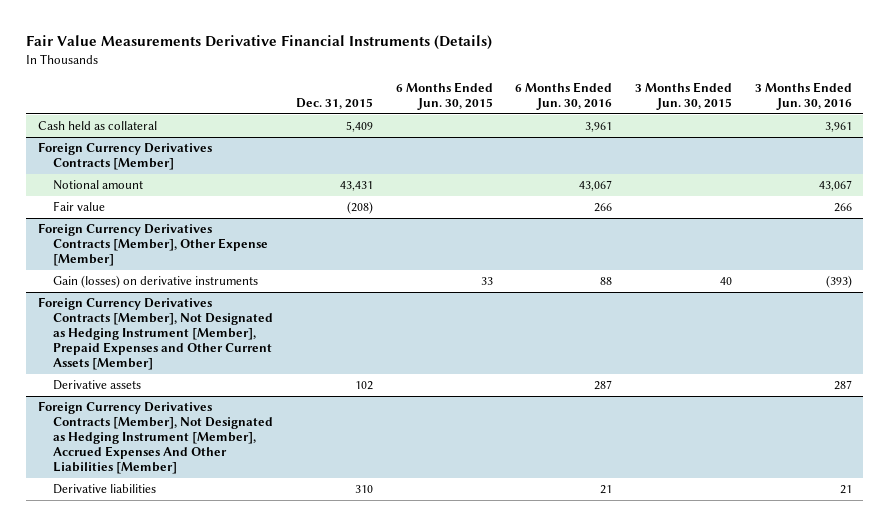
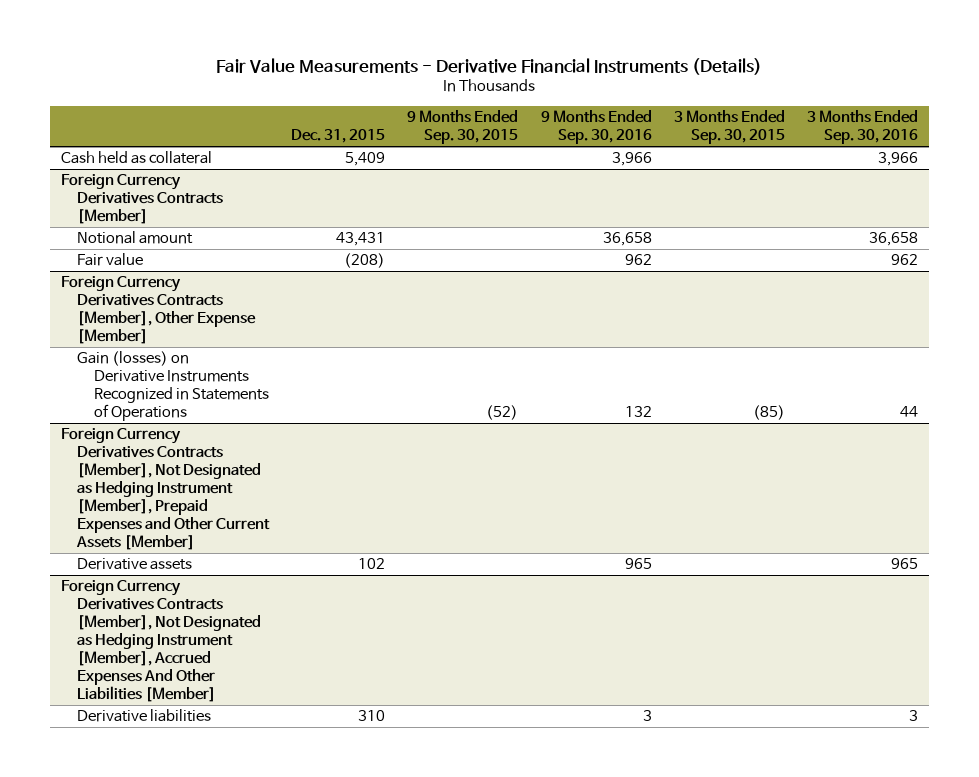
[26,35,493,51] Fair Value Measurements Derivative Financial Instruments (Details) -> [216,57,763,75] Fair Value Measurements - Derivative Financial Instruments (Details)
[395,82,493,111] 6 Months Ended Jun. 30, 2015 -> none
[515,82,613,111] 6 Months Ended Jun. 30, 2016 -> none
[635,82,733,111] 3 Months Ended Jun. 30, 2015 -> none
[754,82,852,111] 3 Months Ended Jun. 30, 2016 -> none
none -> [407,110,519,145] 9 Months Ended Sep. 30, 2015
none -> [540,110,652,145] 9 Months Ended Sep. 30, 2016
none -> [673,110,785,145] 3 Months Ended Sep. 30, 2015
none -> [806,110,918,145] 3 Months Ended Sep. 30, 2016
[53,275,259,289] Gain (losses) on derivative instruments -> [77,351,269,422] Gain (losses) on Derivative Instruments Recognized in Statements of Operations

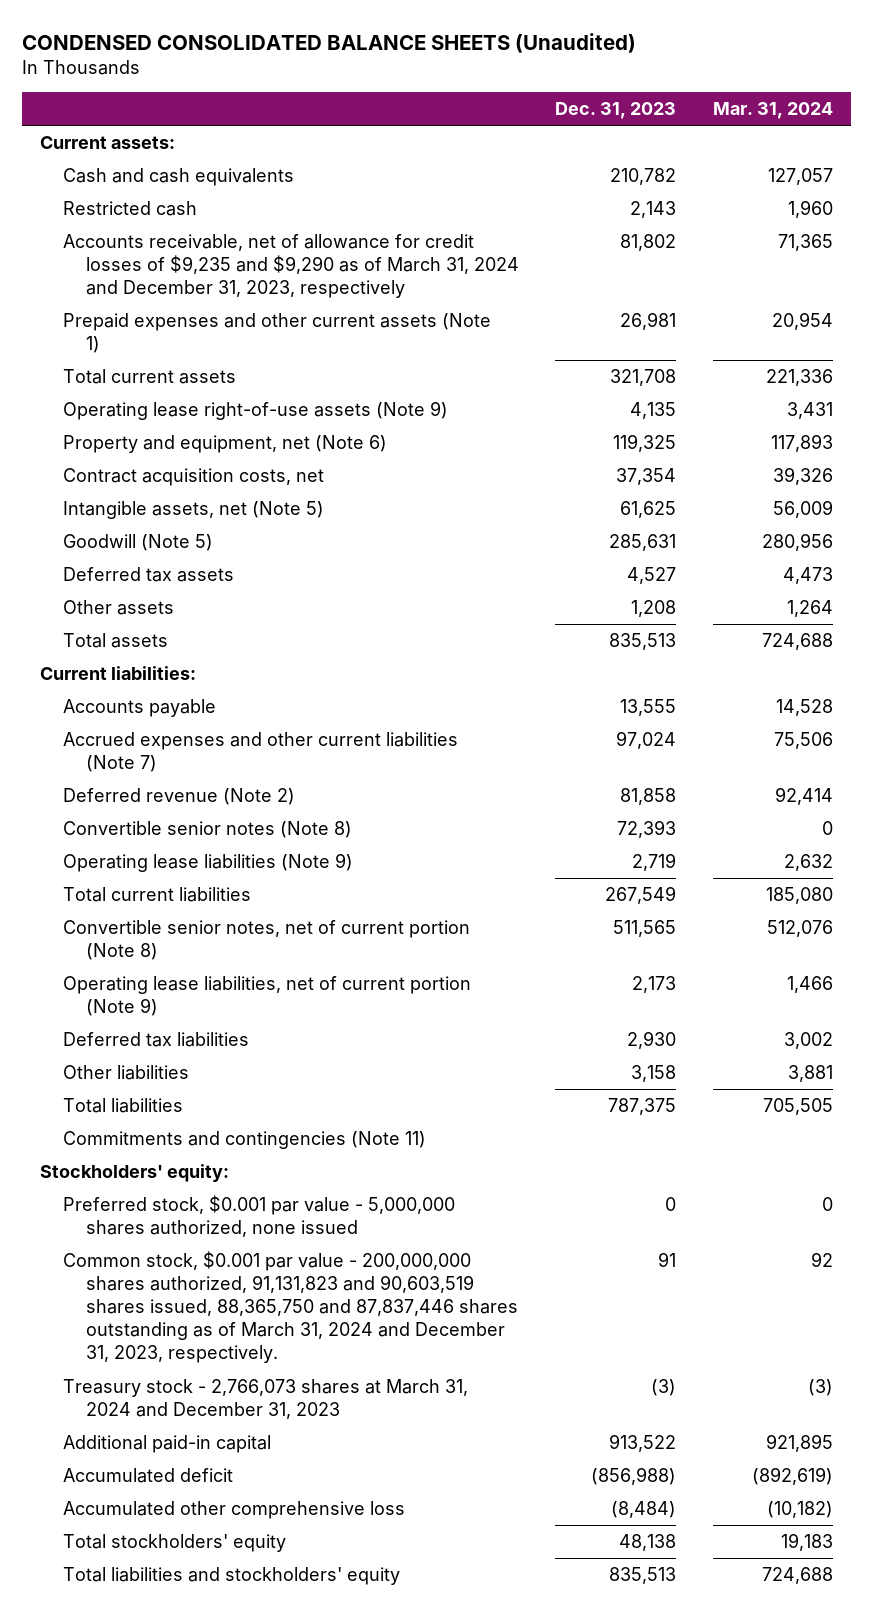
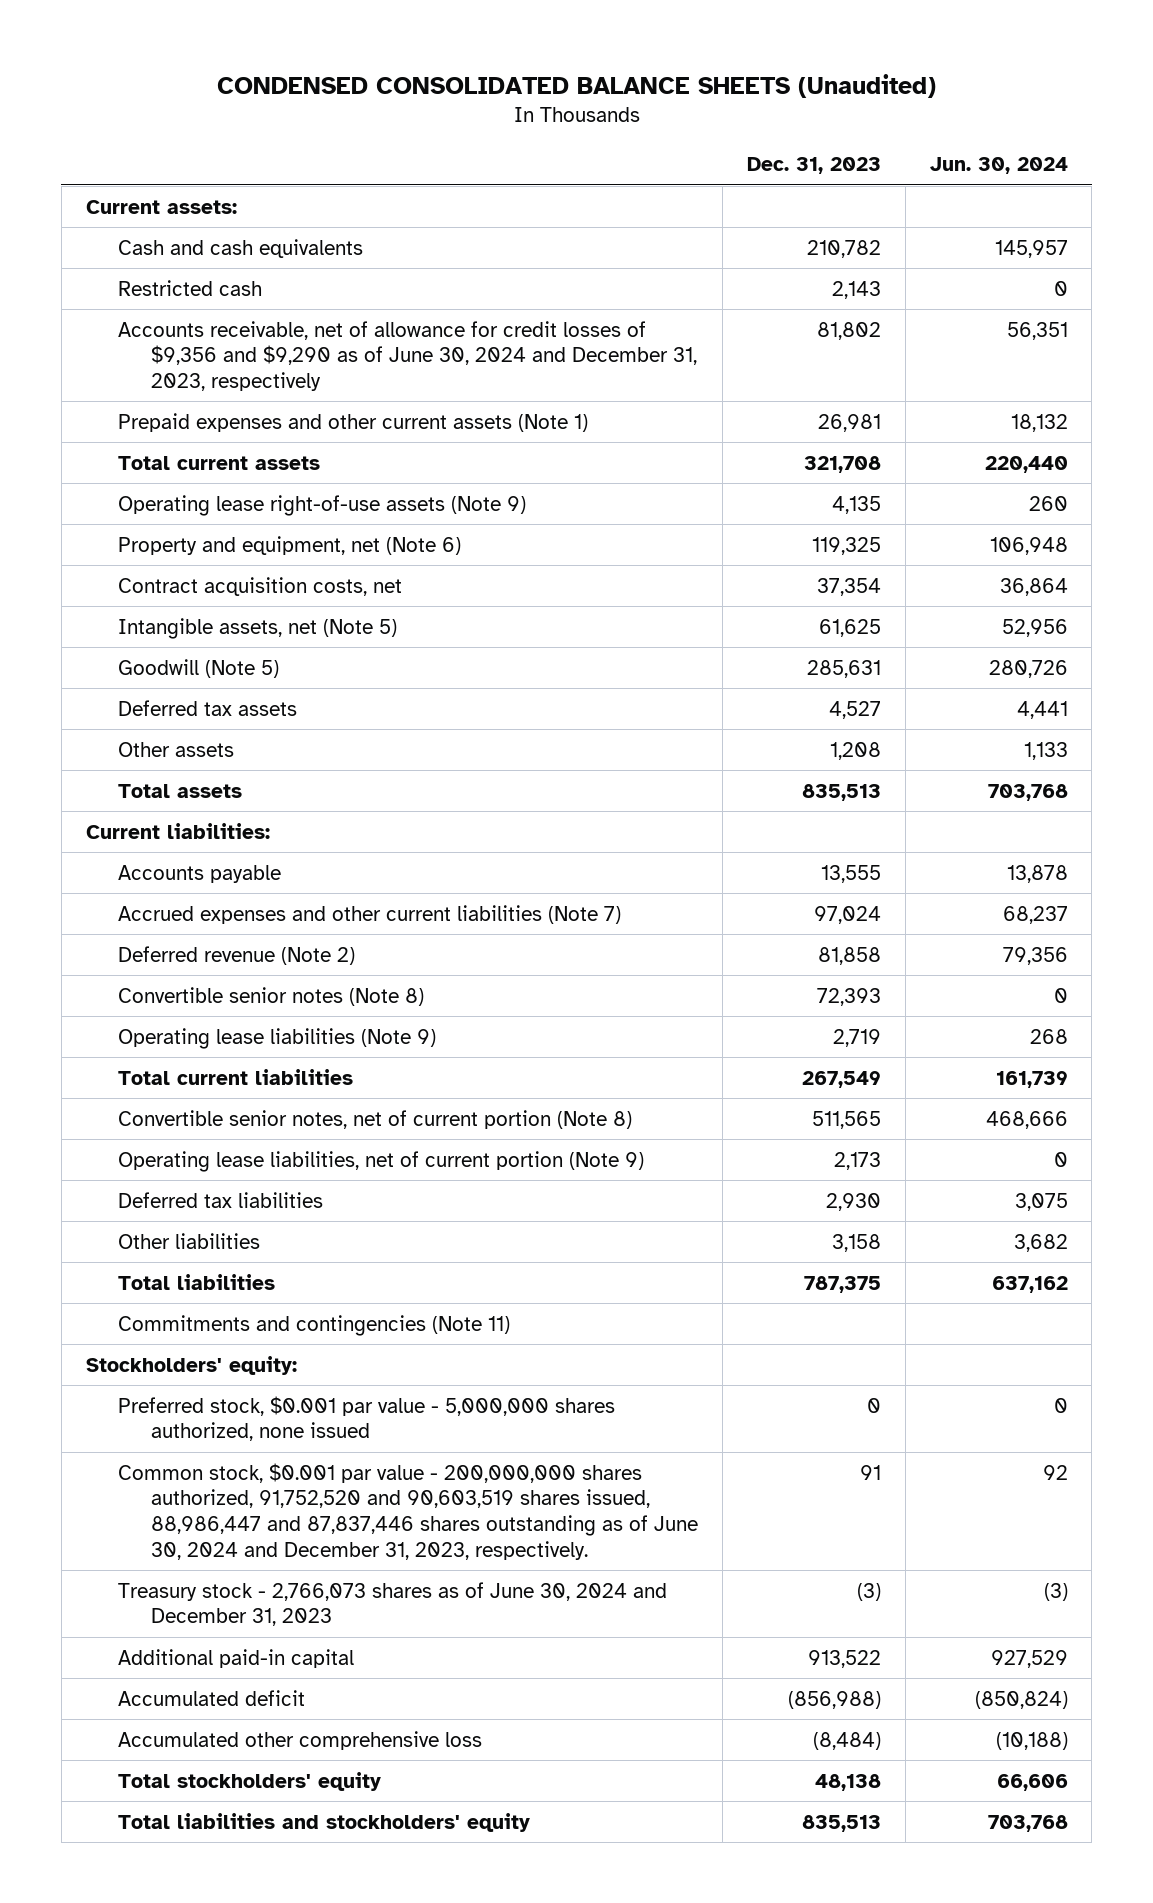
[712,102,833,120] Mar. 31, 2024 -> none
none -> [929,157,1068,175] Jun. 30, 2024
[63,234,520,299] Accounts receivable, net of allowance for credit losses of $9,235 and $9,290 as of March 31, 2024 and December 31, 2023, respectively -> [118,320,697,391] Accounts receivable, net of allowance for credit losses of $9,356 and $9,290 as of June 30, 2024 and December 31, 2023, respectively
[63,1251,519,1364] Common stock, $0.001 par value - 200,000,000 shares authorized, 91,131,823 and 90,603,519 shares issued, 88,365,750 and 87,837,446 shares outstanding as of March 31, 2024 and December 31, 2023, respectively. -> [118,1462,698,1560] Common stock, $0.001 par value - 200,000,000 shares authorized, 91,752,520 and 90,603,519 shares issued, 88,986,447 and 87,837,446 shares outstanding as of June 30, 2024 and December 31, 2023, respectively.
[63,1379,469,1420] Treasury stock - 2,766,073 shares at March 31, 2024 and December 31, 2023 -> [118,1581,668,1627] Treasury stock - 2,766,073 shares as of June 30, 2024 and December 31, 2023

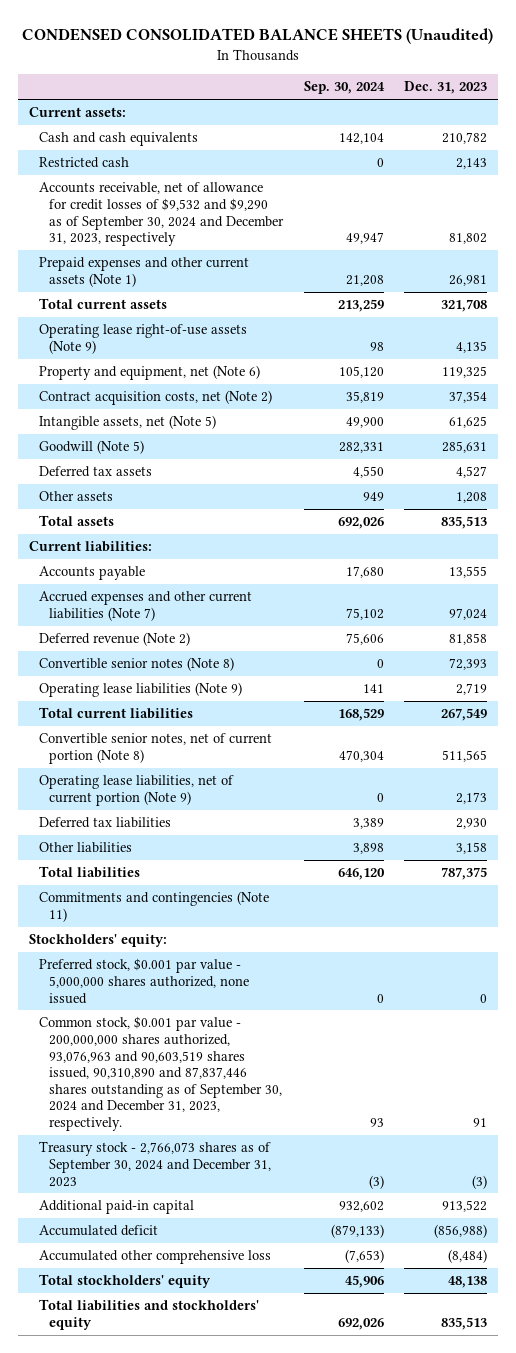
[929,157,1068,175] Jun. 30, 2024 -> none
none -> [303,81,385,95] Sep. 30, 2024
[118,320,697,391] Accounts receivable, net of allowance for credit losses of $9,356 and $9,290 as of June 30, 2024 and December 31, 2023, respectively -> [38,182,284,247] Accounts receivable, net of allowance for credit losses of $9,532 and $9,290 as of September 30, 2024 and December 31, 2023, respectively
[118,576,403,596] Contract acquisition costs, net -> [38,390,272,406] Contract acquisition costs, net (Note 2)
[118,1462,698,1560] Common stock, $0.001 par value - 200,000,000 shares authorized, 91,752,520 and 90,603,519 shares issued, 88,986,447 and 87,837,446 shares outstanding as of June 30, 2024 and December 31, 2023, respectively. -> [38,1016,282,1131] Common stock, $0.001 par value - 200,000,000 shares authorized, 93,076,963 and 90,603,519 shares issued, 90,310,890 and 87,837,446 shares outstanding as of September 30, 2024 and December 31, 2023, respectively.
[118,1581,668,1627] Treasury stock - 2,766,073 shares as of June 30, 2024 and December 31, 2023 -> [38,1141,271,1187] Treasury stock - 2,766,073 shares as of September 30, 2024 and December 31, 2023

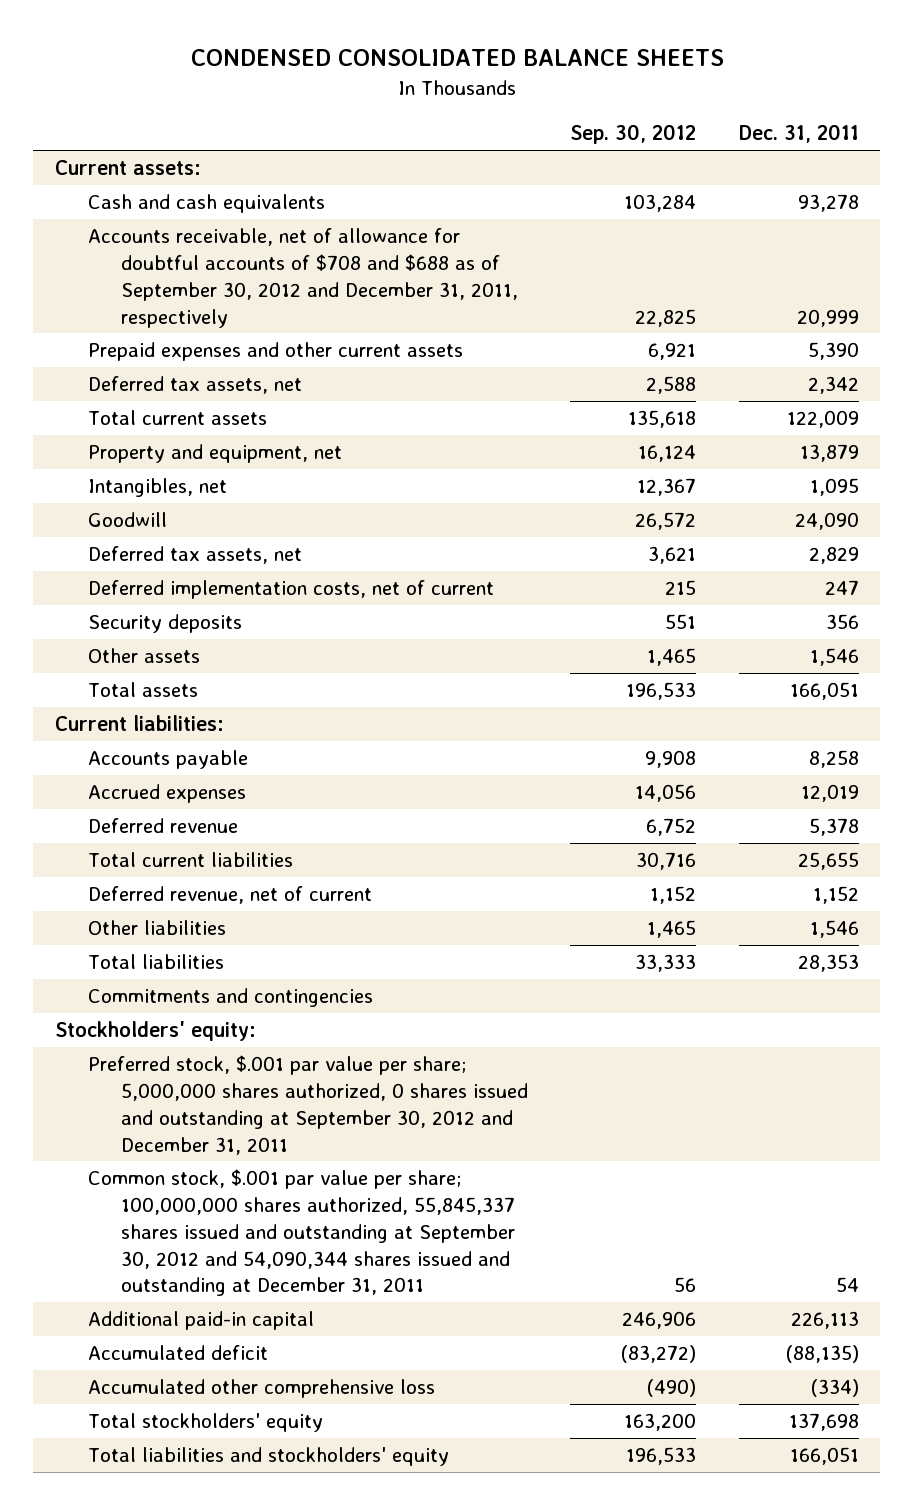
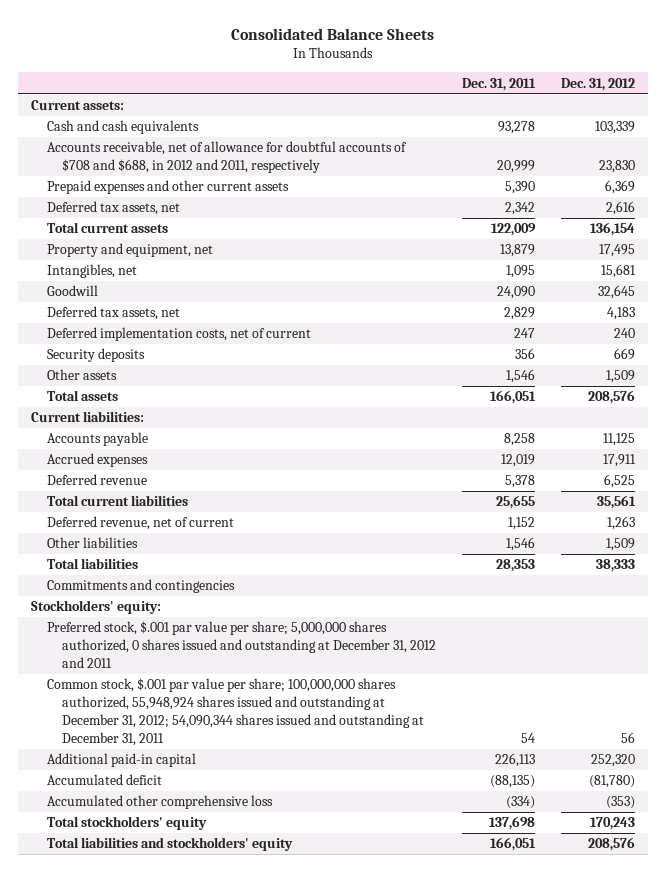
[190,49,724,67] CONDENSED CONSOLIDATED BALANCE SHEETS -> [231,27,435,40] Consolidated Balance Sheets
[570,124,697,145] Sep. 30, 2012 -> none
none -> [561,77,636,91] Dec. 31, 2012
[87,228,518,328] Accounts receivable, net of allowance for doubtful accounts of $708 and $688 as of September 30, 2012 and December 31, 2011, respectively -> [46,141,407,174] Accounts receivable, net of allowance for doubtful accounts of $708 and $688, in 2012 and 2011, respectively
[87,1055,528,1155] Preferred stock, $.001 par value per share; 5,000,000 shares authorized, 0 shares issued and outstanding at September 30, 2012 and December 31, 2011 -> [46,621,437,669] Preferred stock, $.001 par value per share; 5,000,000 shares authorized, 0 shares issued and outstanding at December 31, 2012 and 2011
[87,1169,515,1297] Common stock, $.001 par value per share; 100,000,000 shares authorized, 55,845,337 shares issued and outstanding at September 30, 2012 and 54,090,344 shares issued and outstanding at December 31, 2011 -> [46,678,425,747] Common stock, $.001 par value per share; 100,000,000 shares authorized, 55,948,924 shares issued and outstanding at December 31, 2012; 54,090,344 shares issued and outstanding at December 31, 2011

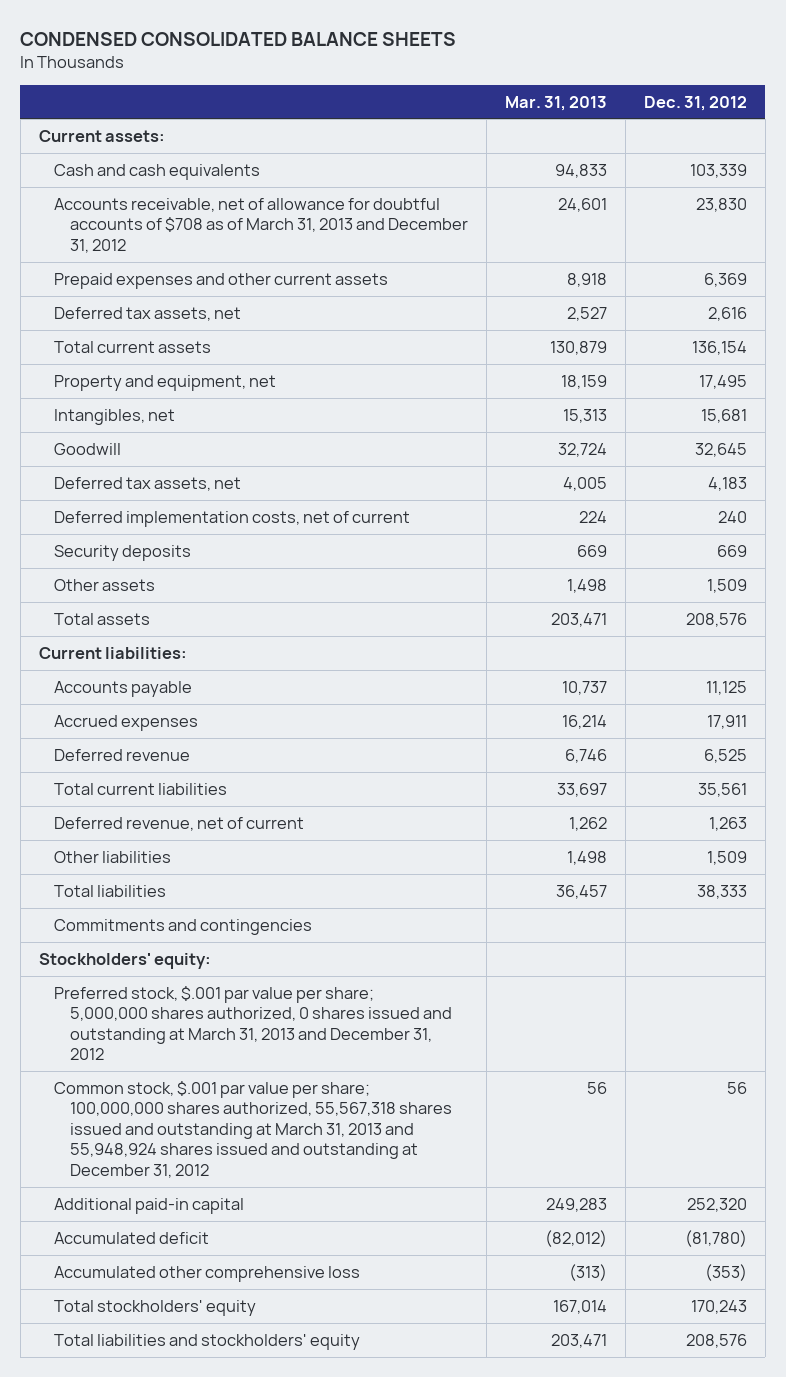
[231,27,435,40] Consolidated Balance Sheets -> [20,31,457,46] CONDENSED CONSOLIDATED BALANCE SHEETS
[462,77,537,91] Dec. 31, 2011 -> none
none -> [505,95,608,111] Mar. 31, 2013
[46,141,407,174] Accounts receivable, net of allowance for doubtful accounts of $708 and $688, in 2012 and 2011, respectively -> [54,197,469,253] Accounts receivable, net of allowance for doubtful accounts of $708 as of March 31, 2013 and December 31, 2012
[46,621,437,669] Preferred stock, $.001 par value per share; 5,000,000 shares authorized, 0 shares issued and outstanding at December 31, 2012 and 2011 -> [54,985,453,1061] Preferred stock, $.001 par value per share; 5,000,000 shares authorized, 0 shares issued and outstanding at March 31, 2013 and December 31, 2012
[46,678,425,747] Common stock, $.001 par value per share; 100,000,000 shares authorized, 55,948,924 shares issued and outstanding at December 31, 2012; 54,090,344 shares issued and outstanding at December 31, 2011 -> [54,1080,453,1178] Common stock, $.001 par value per share; 100,000,000 shares authorized, 55,567,318 shares issued and outstanding at March 31, 2013 and 55,948,924 shares issued and outstanding at December 31, 2012

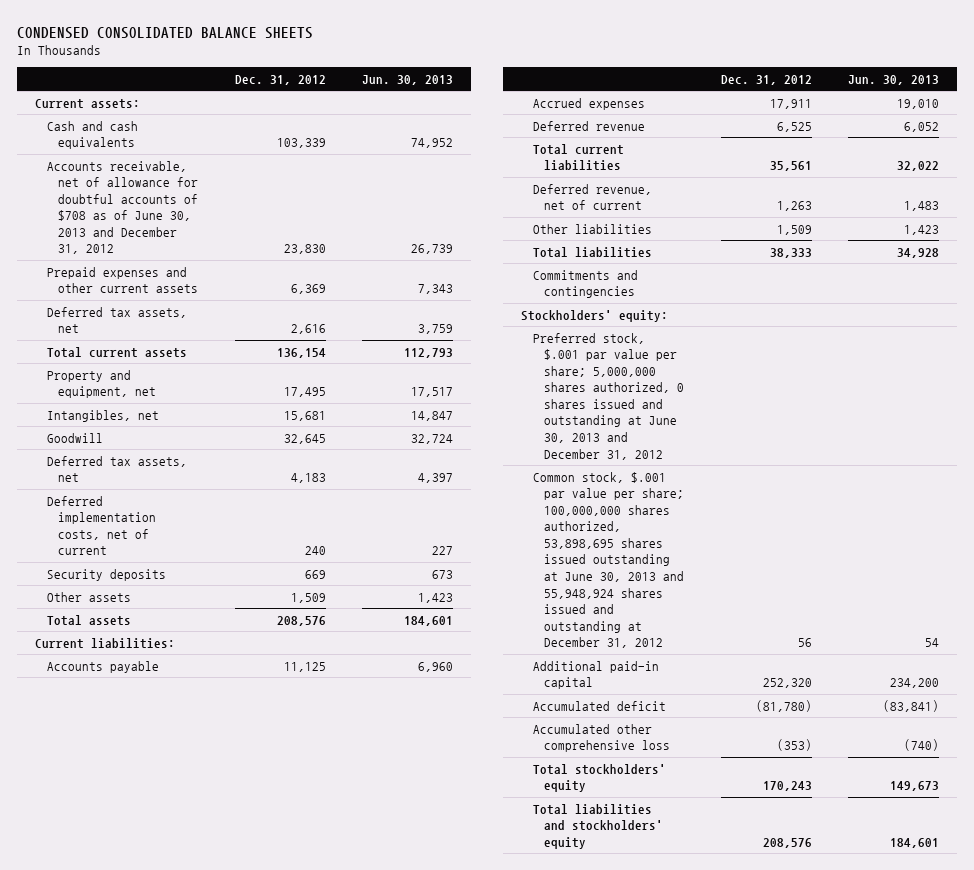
[505,95,608,111] Mar. 31, 2013 -> none
none -> [361,74,453,85] Jun. 30, 2013
[54,197,469,253] Accounts receivable, net of allowance for doubtful accounts of $708 as of March 31, 2013 and December 31, 2012 -> [46,160,199,255] Accounts receivable, net of allowance for doubtful accounts of $708 as of June 30, 2013 and December 31, 2012
[54,985,453,1061] Preferred stock, $.001 par value per share; 5,000,000 shares authorized, 0 shares issued and outstanding at March 31, 2013 and December 31, 2012 -> [532,332,685,460] Preferred stock, $.001 par value per share; 5,000,000 shares authorized, 0 shares issued and outstanding at June 30, 2013 and December 31, 2012
[54,1080,453,1178] Common stock, $.001 par value per share; 100,000,000 shares authorized, 55,567,318 shares issued and outstanding at March 31, 2013 and 55,948,924 shares issued and outstanding at December 31, 2012 -> [532,471,685,649] Common stock, $.001 par value per share; 100,000,000 shares authorized, 53,898,695 shares issued outstanding at June 30, 2013 and 55,948,924 shares issued and outstanding at December 31, 2012

